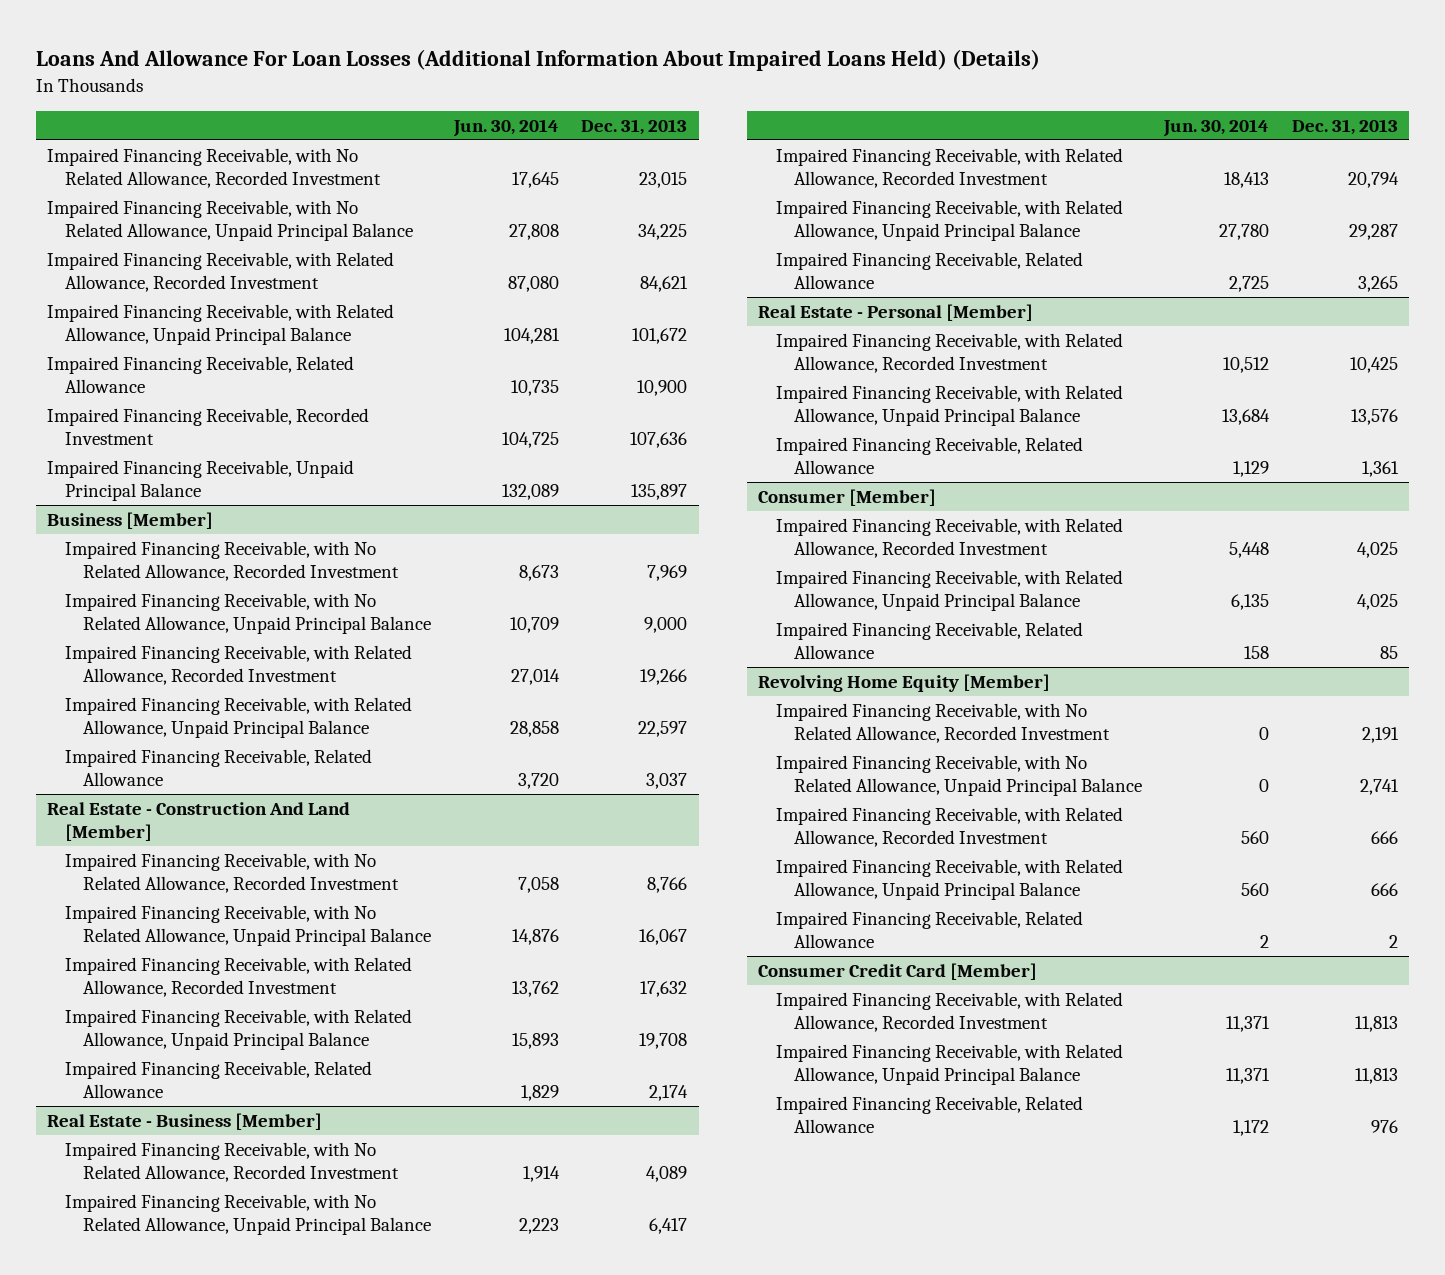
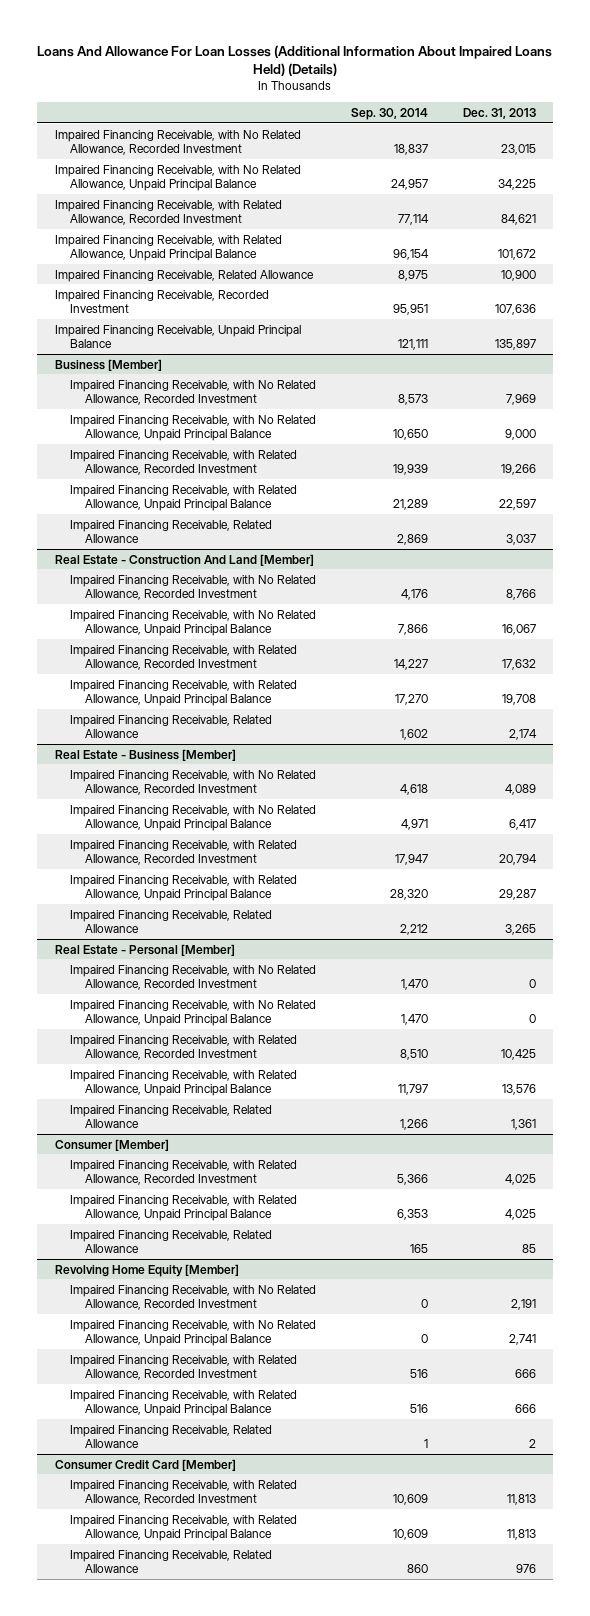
[452,118,559,137] Jun. 30, 2014 -> none
none -> [350,107,428,120] Sep. 30, 2014
none -> [69,964,316,990] Impaired Financing Receivable, with No Related Allowance, Recorded Investment
none -> [69,999,316,1026] Impaired Financing Receivable, with No Related Allowance, Unpaid Principal Balance

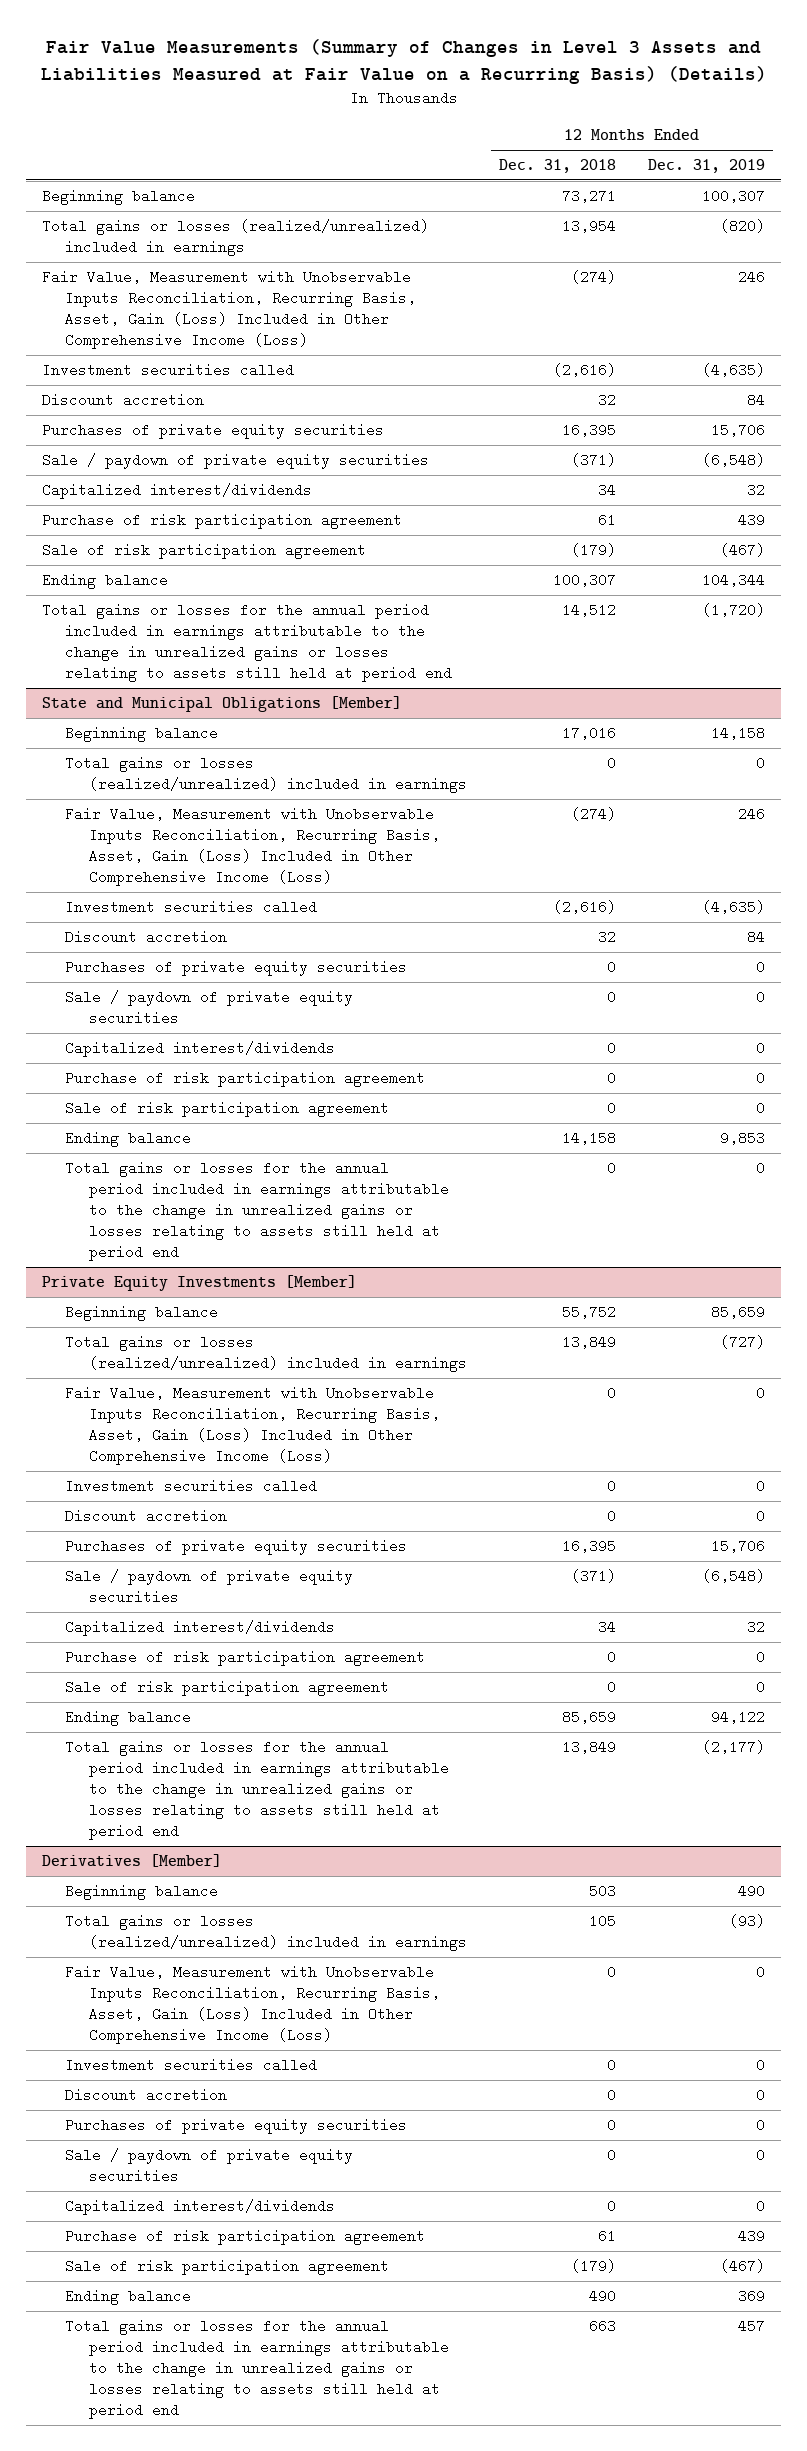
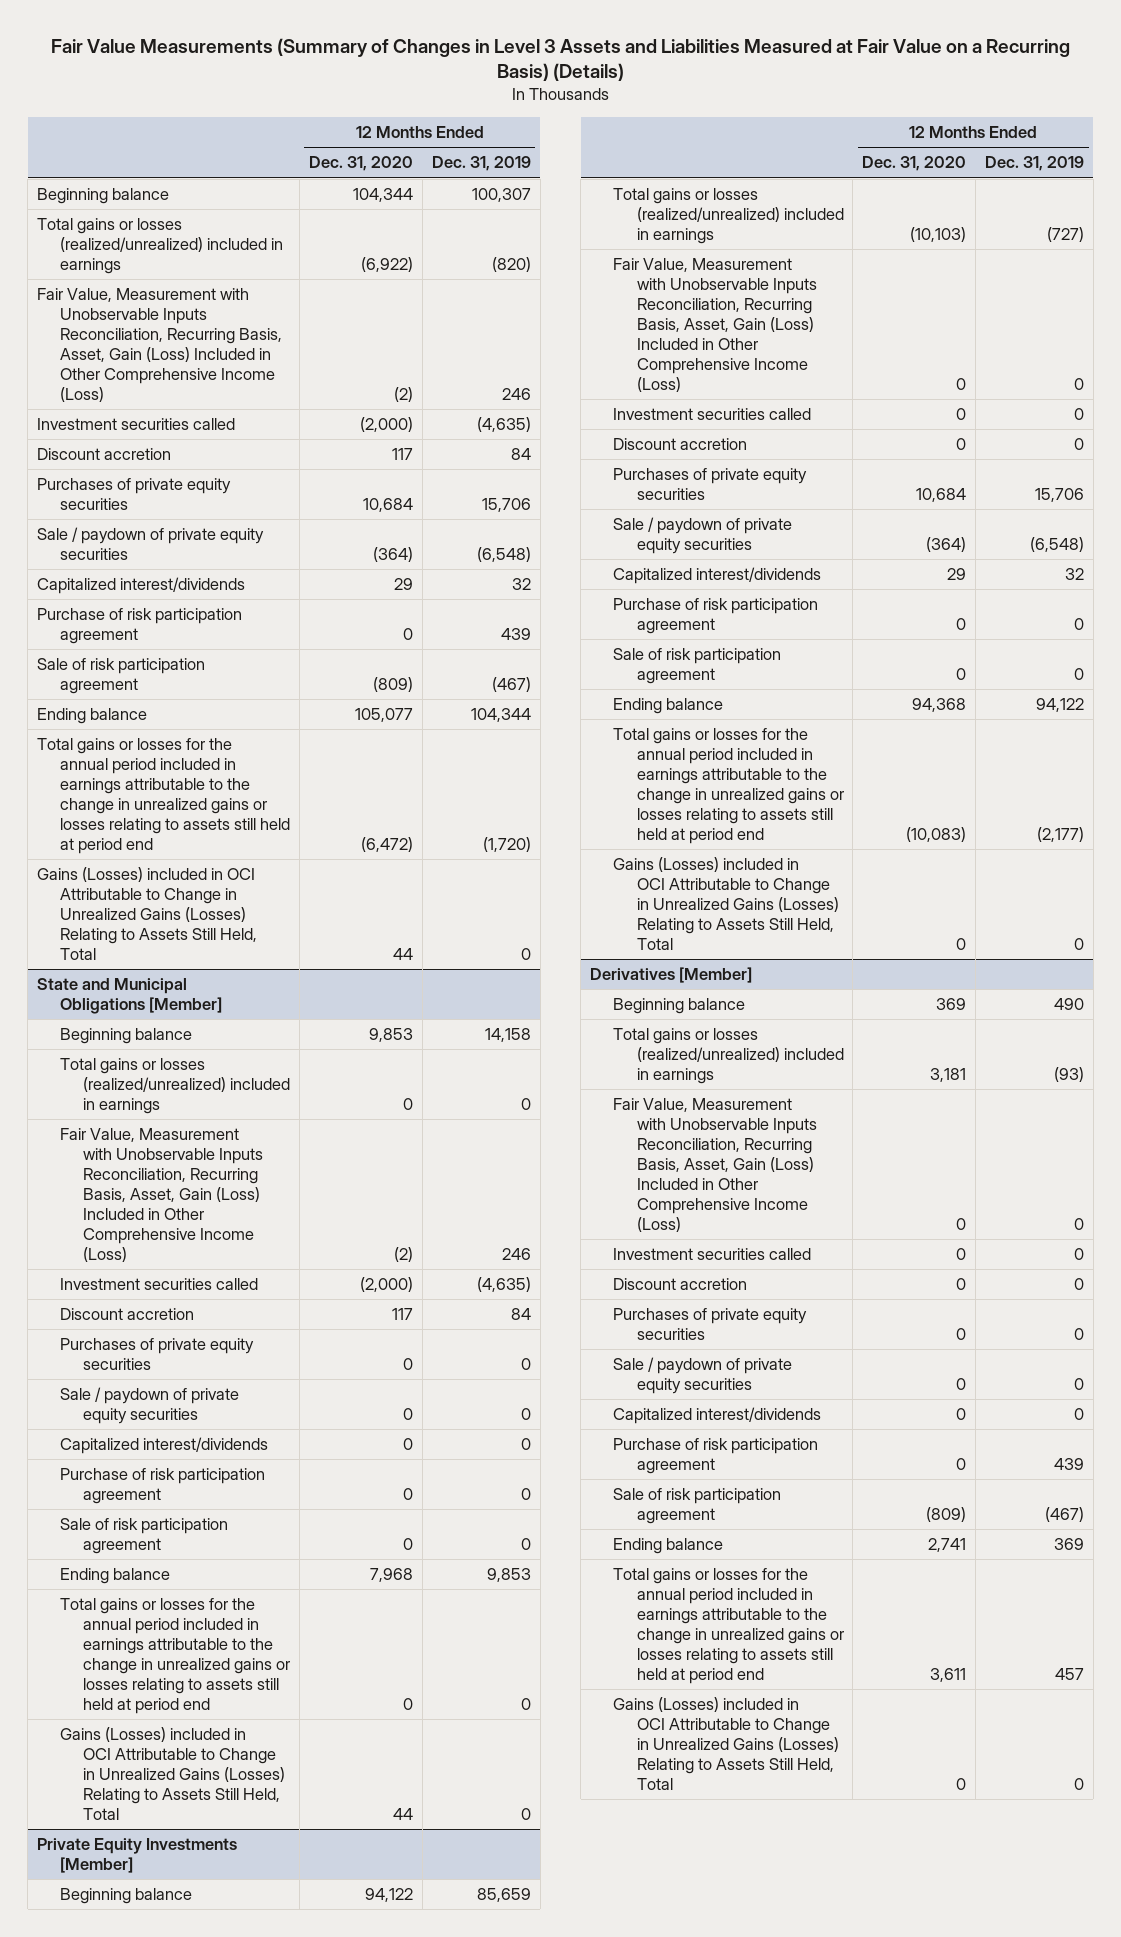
[498,159,616,174] Dec. 31, 2018 -> none
none -> [308,156,413,172] Dec. 31, 2020
none -> [36,867,258,961] Gains (Losses) included in OCI Attributable to Change in Unrealized Gains (Losses) Relating to Assets Still Held, Total
none -> [60,1727,286,1821] Gains (Losses) included in OCI Attributable to Change in Unrealized Gains (Losses) Relating to Assets Still Held, Total
none -> [613,857,839,951] Gains (Losses) included in OCI Attributable to Change in Unrealized Gains (Losses) Relating to Assets Still Held, Total
none -> [613,1697,839,1791] Gains (Losses) included in OCI Attributable to Change in Unrealized Gains (Losses) Relating to Assets Still Held, Total

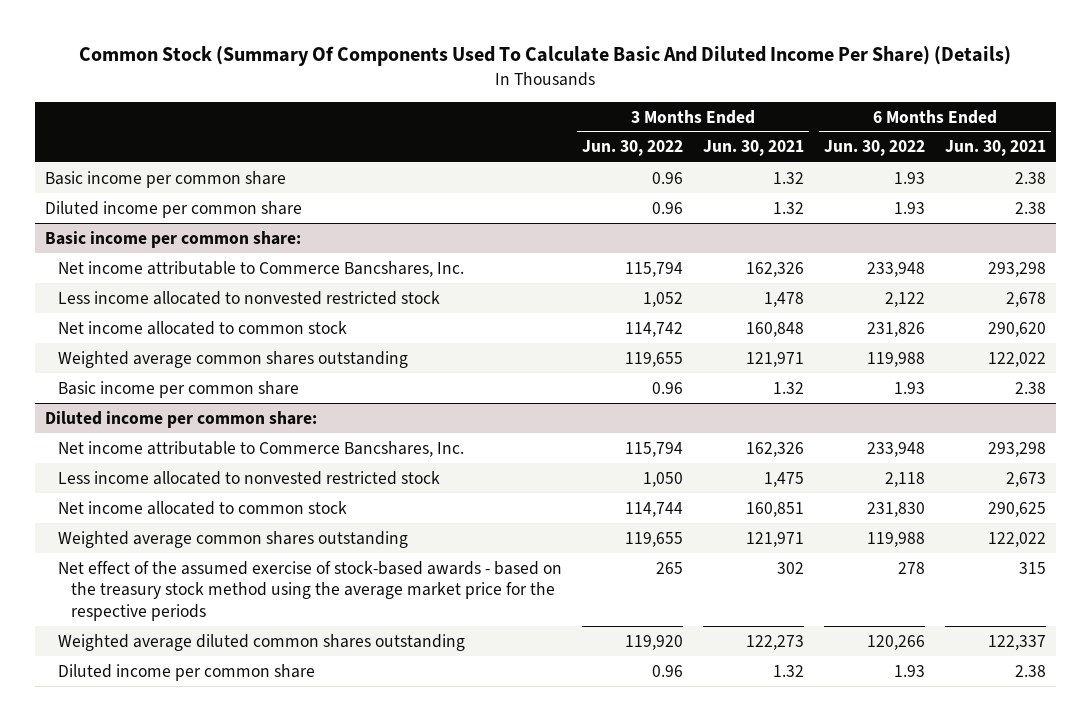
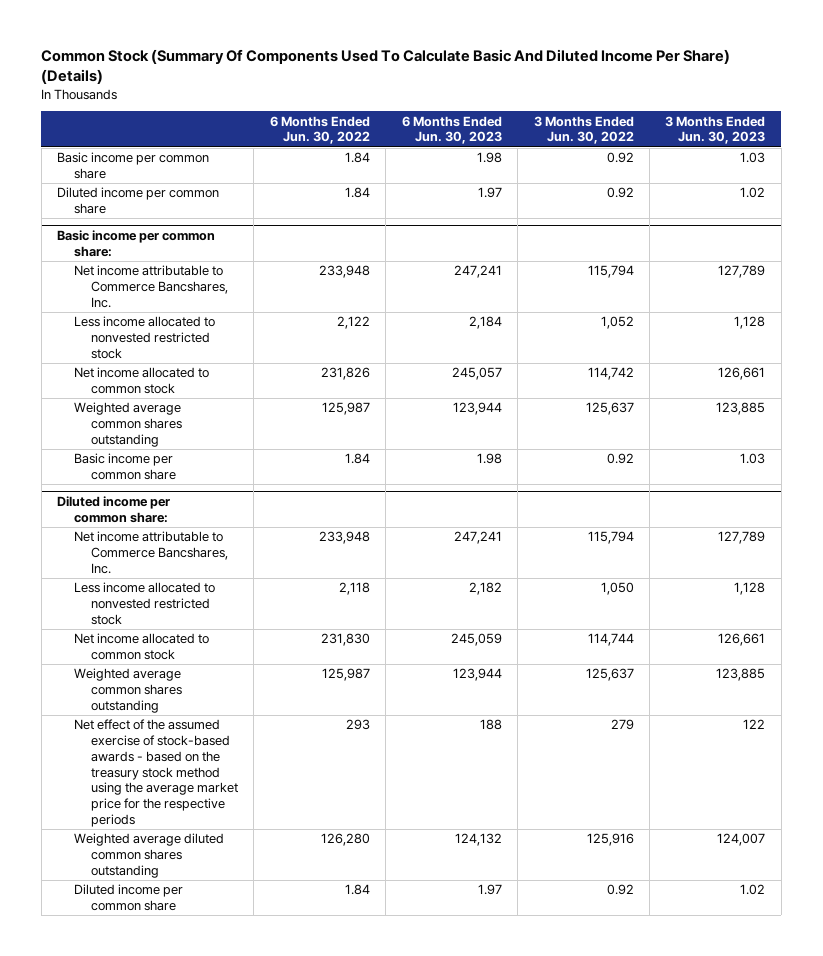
[703,140,805,157] Jun. 30, 2021 -> none
[945,140,1047,157] Jun. 30, 2021 -> none
none -> [401,115,502,145] 6 Months Ended Jun. 30, 2023
none -> [665,115,766,145] 3 Months Ended Jun. 30, 2023
[651,171,683,184] 0.96 -> [606,152,634,164] 0.92
[894,171,926,184] 1.93 -> [344,152,370,164] 1.84
[651,201,683,214] 0.96 -> [606,187,634,199] 0.92
[894,201,926,214] 1.93 -> [344,187,370,199] 1.84
[624,351,683,367] 119,655 -> [585,402,634,416] 125,637
[867,351,926,367] 119,988 -> [321,402,370,416] 125,987
[651,381,683,394] 0.96 -> [606,453,634,465] 0.92
[894,381,926,394] 1.93 -> [344,453,370,465] 1.84
[624,531,683,547] 119,655 -> [585,668,634,682] 125,637
[867,531,926,547] 119,988 -> [321,668,370,682] 125,987
[655,561,683,574] 265 -> [610,719,634,731] 279
[898,561,926,574] 278 -> [345,719,370,731] 293
[624,634,683,650] 119,920 -> [586,833,634,847] 125,916
[867,634,926,650] 120,266 -> [320,833,370,847] 126,280
[651,664,683,677] 0.96 -> [606,884,634,896] 0.92
[894,664,926,677] 1.93 -> [344,884,370,896] 1.84

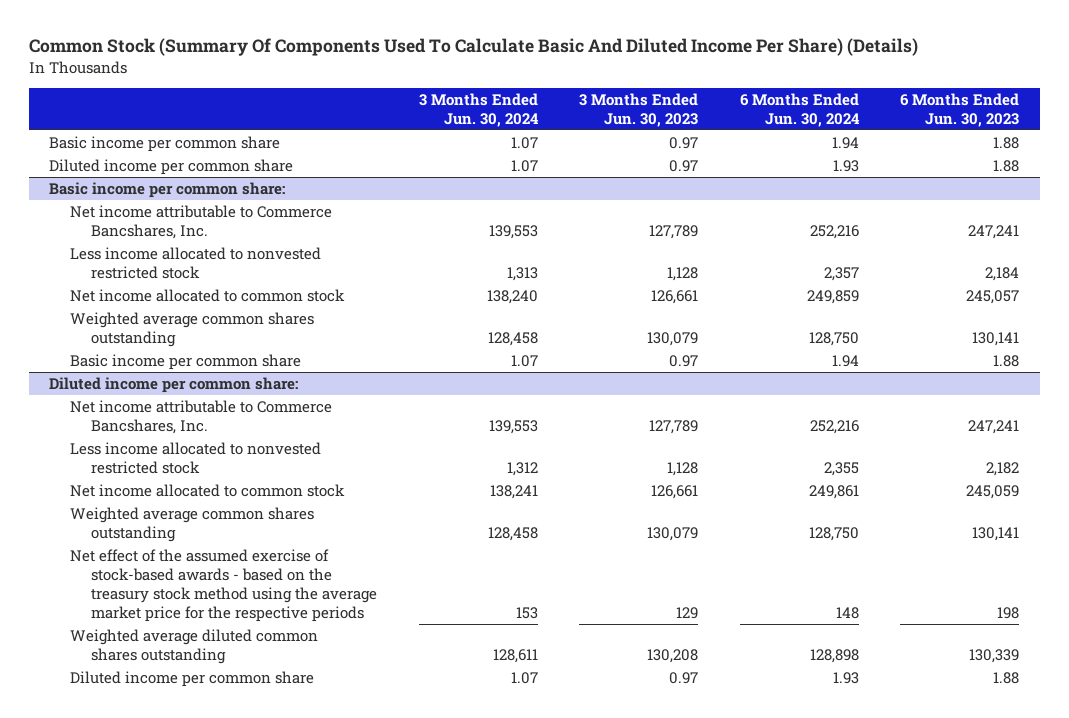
[269,115,370,145] 6 Months Ended Jun. 30, 2022 -> none
[533,115,634,145] 3 Months Ended Jun. 30, 2022 -> none
none -> [418,92,539,127] 3 Months Ended Jun. 30, 2024
none -> [739,92,860,127] 6 Months Ended Jun. 30, 2024
[476,152,502,164] 1.98 -> [993,136,1020,149] 1.88
[740,152,766,164] 1.03 -> [669,136,699,149] 0.97
[477,187,502,199] 1.97 -> [993,159,1020,172] 1.88
[740,187,766,199] 1.02 -> [669,159,699,172] 0.97
[452,402,502,416] 123,944 -> [972,331,1020,346] 130,141
[716,402,766,416] 123,885 -> [647,331,699,346] 130,079
[476,453,502,465] 1.98 -> [993,354,1020,367] 1.88
[740,453,766,465] 1.03 -> [669,354,699,367] 0.97
[452,668,502,682] 123,944 -> [972,526,1020,541] 130,141
[716,668,766,682] 123,885 -> [647,526,699,541] 130,079
[479,719,502,731] 188 -> [997,606,1020,619] 198
[743,719,766,730] 122 -> [676,606,699,619] 129
[454,833,502,847] 124,132 -> [969,648,1020,663] 130,339
[717,833,766,847] 124,007 -> [647,648,699,663] 130,208
[477,884,502,896] 1.97 -> [993,671,1020,684] 1.88
[740,884,766,896] 1.02 -> [669,671,699,684] 0.97

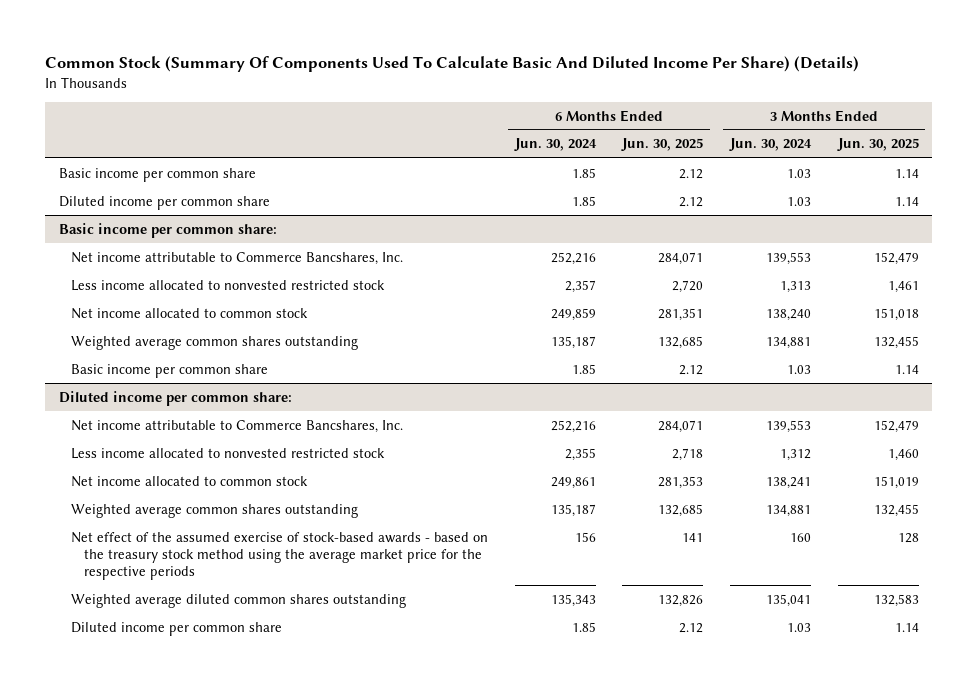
[579,92,699,127] 3 Months Ended Jun. 30, 2023 -> none
[900,92,1020,127] 6 Months Ended Jun. 30, 2023 -> none
none -> [621,138,704,152] Jun. 30, 2025
none -> [836,138,919,152] Jun. 30, 2025
[510,136,538,149] 1.07 -> [786,168,811,178] 1.03
[831,136,859,149] 1.94 -> [571,167,596,178] 1.85
[510,159,538,172] 1.07 -> [786,196,811,206] 1.03
[832,159,859,172] 1.93 -> [571,195,596,206] 1.85
[487,331,538,346] 128,458 -> [765,336,811,349] 134,881
[808,331,859,346] 128,750 -> [550,335,596,349] 135,187
[510,354,538,367] 1.07 -> [786,364,811,374] 1.03
[831,354,859,367] 1.94 -> [571,363,596,374] 1.85
[487,526,538,541] 128,458 -> [765,504,811,517] 134,881
[808,526,859,541] 128,750 -> [550,503,596,517] 135,187
[515,606,538,619] 153 -> [789,532,811,542] 160
[835,606,859,619] 148 -> [574,531,596,542] 156
[492,648,538,663] 128,611 -> [765,593,811,607] 135,041
[809,648,859,663] 128,898 -> [550,593,596,607] 135,343
[510,671,538,684] 1.07 -> [786,622,811,632] 1.03
[832,671,859,684] 1.93 -> [571,621,596,632] 1.85

